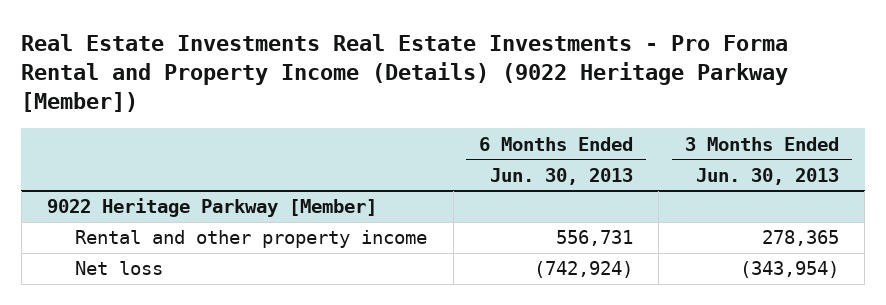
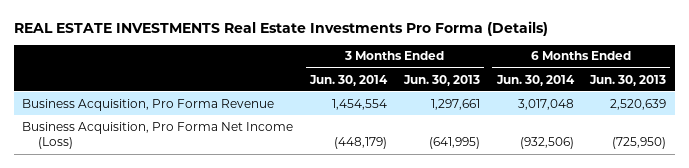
[21,33,789,113] Real Estate Investments Real Estate Investments - Pro Forma Rental and Property Income (Details) (9022 Heritage Parkway [Member]) -> [13,20,548,36] REAL ESTATE INVESTMENTS Real Estate Investments Pro Forma (Details)
none -> [309,74,389,86] Jun. 30, 2014
none -> [495,74,575,86] Jun. 30, 2014
[47,198,378,218] 9022 Heritage Parkway [Member] -> none
[75,230,428,249] Rental and other property income -> none
none -> [22,98,275,111] Business Acquisition, Pro Forma Revenue
[75,261,164,276] Net loss -> [22,121,294,150] Business Acquisition, Pro Forma Net Income (Loss)
[534,261,634,279] (742,924) -> [612,137,667,150] (725,950)
[739,261,839,279] (343,954) -> [428,137,480,150] (641,995)

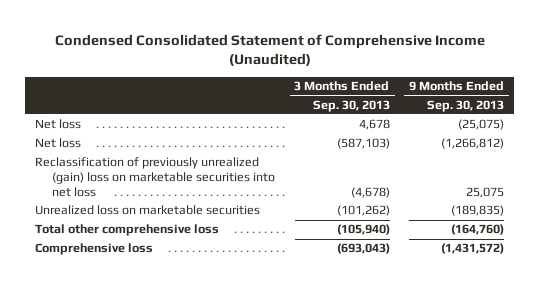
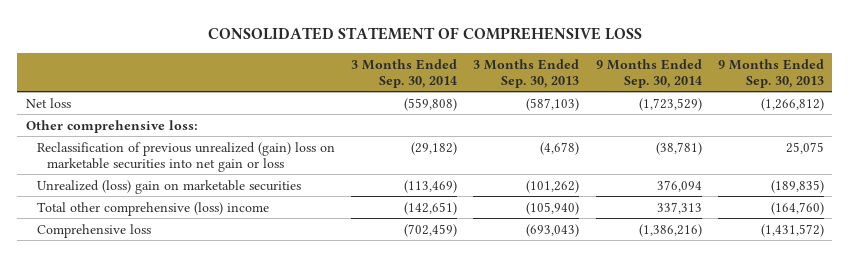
[54,33,485,67] Condensed Consolidated Statement of Comprehensive Income (Unaudited) -> [207,27,642,41] CONSOLIDATED STATEMENT OF COMPREHENSIVE LOSS
none -> [350,58,457,88] 3 Months Ended Sep. 30, 2014
none -> [595,58,702,88] 9 Months Ended Sep. 30, 2014
[34,119,81,130] Net loss -> none
none -> [25,119,198,133] Other comprehensive loss:
[34,157,276,197] Reclassification of previously unrealized (gain) loss on marketable securities into net loss -> [36,141,335,172] Reclassification of previous unrealized (gain) loss on marketable securities into net gain or loss
[34,205,260,216] Unrealized loss on marketable securities -> [36,179,301,194] Unrealized (loss) gain on marketable securities
[34,224,219,237] Total other comprehensive loss -> [36,201,269,216] Total other comprehensive (loss) income

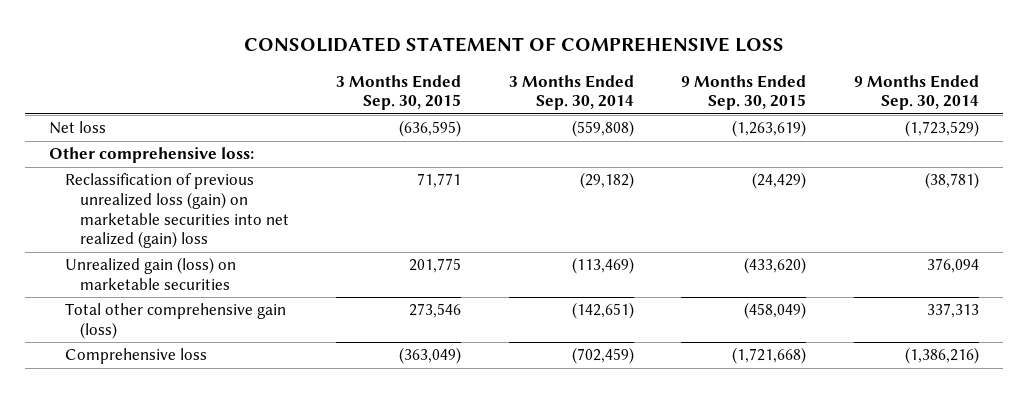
[473,58,580,88] 3 Months Ended Sep. 30, 2013 -> none
[717,58,824,88] 9 Months Ended Sep. 30, 2013 -> none
none -> [336,74,462,111] 3 Months Ended Sep. 30, 2015
none -> [681,74,807,111] 9 Months Ended Sep. 30, 2015
[36,141,335,172] Reclassification of previous unrealized (gain) loss on marketable securities into net gain or loss -> [64,173,289,249] Reclassification of previous unrealized loss (gain) on marketable securities into net realized (gain) loss
[36,179,301,194] Unrealized (loss) gain on marketable securities -> [64,257,236,290] Unrealized gain (loss) on marketable securities
[36,201,269,216] Total other comprehensive (loss) income -> [64,303,286,339] Total other comprehensive gain (loss)

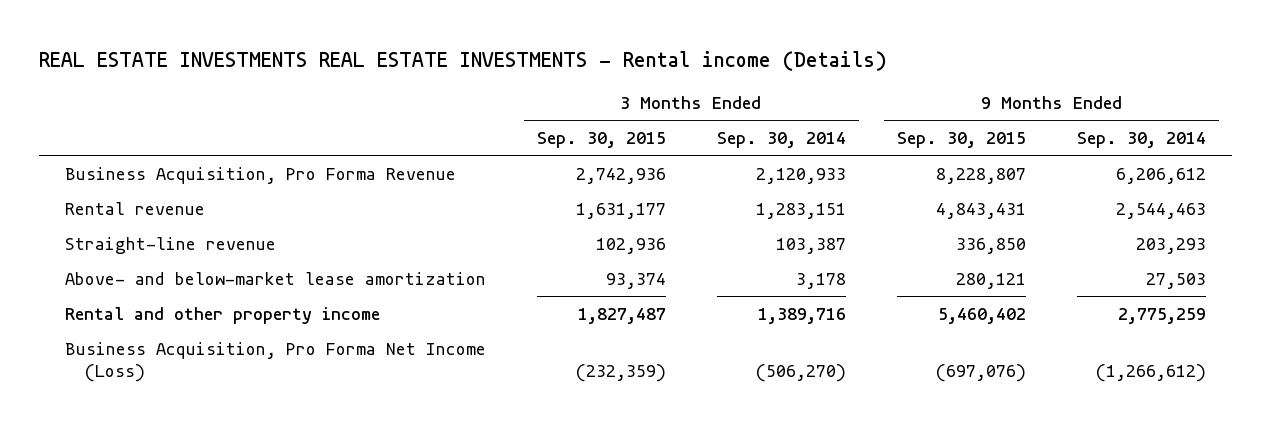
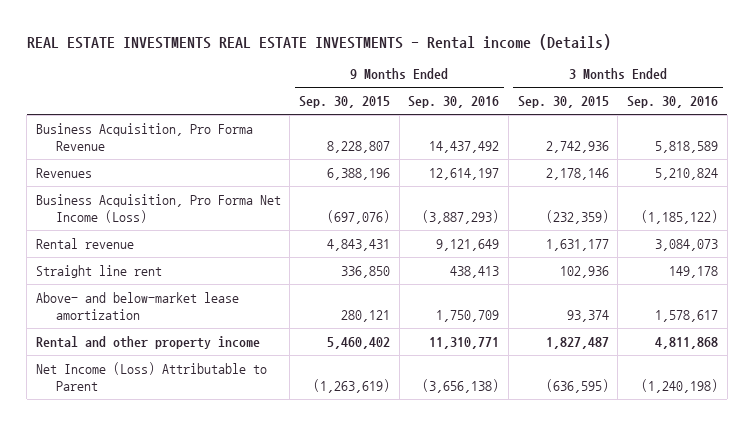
[716,131,846,148] Sep. 30, 2014 -> none
[1077,131,1207,148] Sep. 30, 2014 -> none
none -> [408,96,500,109] Sep. 30, 2016
none -> [627,96,719,109] Sep. 30, 2016
none -> [35,167,92,178] Revenues
[64,341,486,383] Business Acquisition, Pro Forma Net Income (Loss) -> [35,193,281,223] Business Acquisition, Pro Forma Net Income (Loss)
[64,236,276,254] Straight-line revenue -> [35,264,162,278] Straight line rent
none -> [35,361,267,391] Net Income (Loss) Attributable to Parent

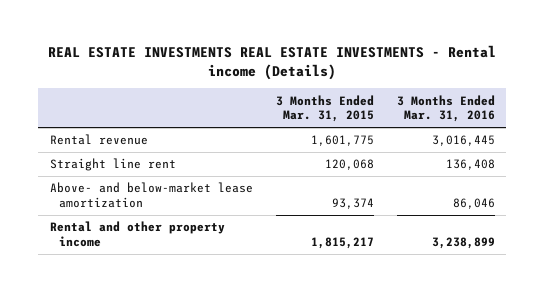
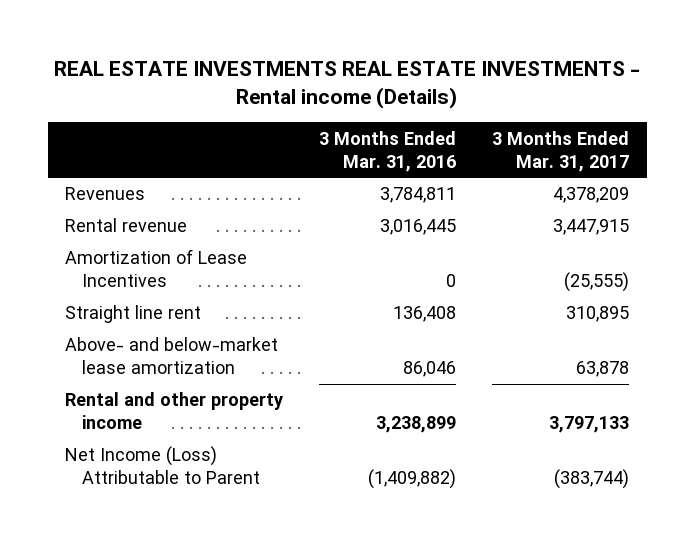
[275,94,374,123] 3 Months Ended Mar. 31, 2015 -> none
none -> [491,130,629,172] 3 Months Ended Mar. 31, 2017
none -> [65,187,146,201] Revenues
none -> [65,249,248,288] Amortization of Lease Incentives
none -> [65,446,261,485] Net Income (Loss) Attributable to Parent

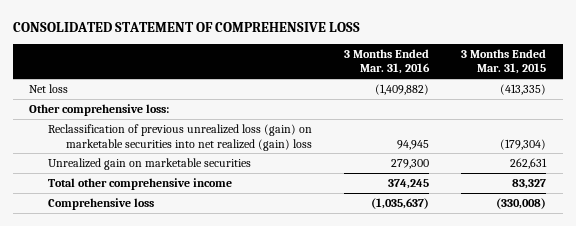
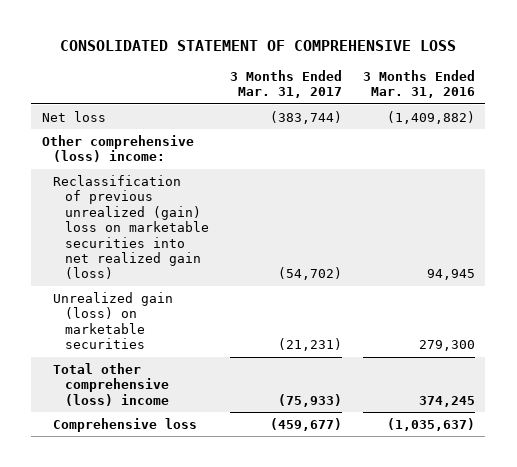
[461,48,547,75] 3 Months Ended Mar. 31, 2015 -> none
none -> [229,69,342,99] 3 Months Ended Mar. 31, 2017
[29,104,170,117] Other comprehensive loss: -> [41,134,194,163] Other comprehensive (loss) income:
[47,124,313,151] Reclassification of previous unrealized loss (gain) on marketable securities into net realized (gain) loss -> [53,174,209,280] Reclassification of previous unrealized (gain) loss on marketable securities into net realized gain (loss)
[47,158,251,171] Unrealized gain on marketable securities -> [53,291,174,350] Unrealized gain (loss) on marketable securities
[47,178,232,191] Total other comprehensive income -> [53,362,169,406] Total other comprehensive (loss) income

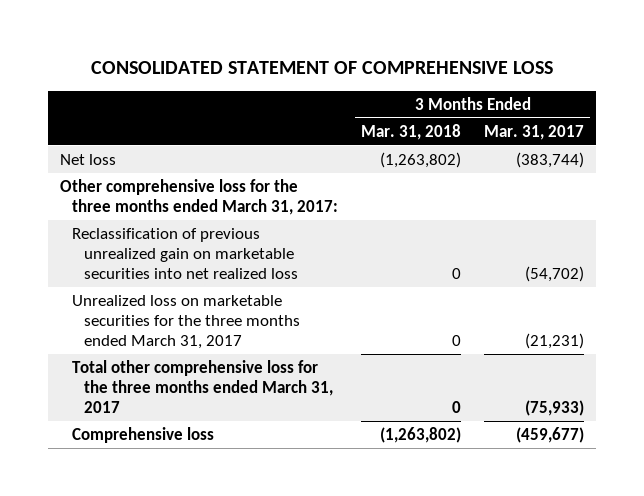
[362,69,475,99] 3 Months Ended Mar. 31, 2016 -> none
none -> [361,123,462,140] Mar. 31, 2018
[41,134,194,163] Other comprehensive (loss) income: -> [59,178,338,216] Other comprehensive loss for the three months ended March 31, 2017:
[53,174,209,280] Reclassification of previous unrealized (gain) loss on marketable securities into net realized gain (loss) -> [71,227,299,280] Reclassification of previous unrealized gain on marketable securities into net realized loss
[53,291,174,350] Unrealized gain (loss) on marketable securities -> [71,294,301,350] Unrealized loss on marketable securities for the three months ended March 31, 2017
[53,362,169,406] Total other comprehensive (loss) income -> [71,359,334,414] Total other comprehensive loss for the three months ended March 31, 2017

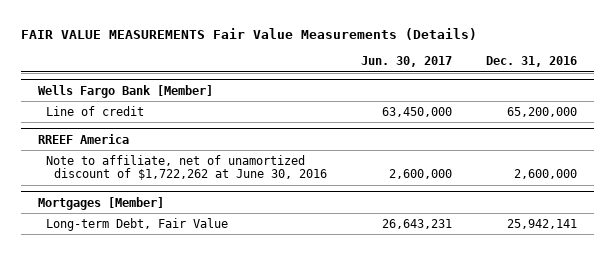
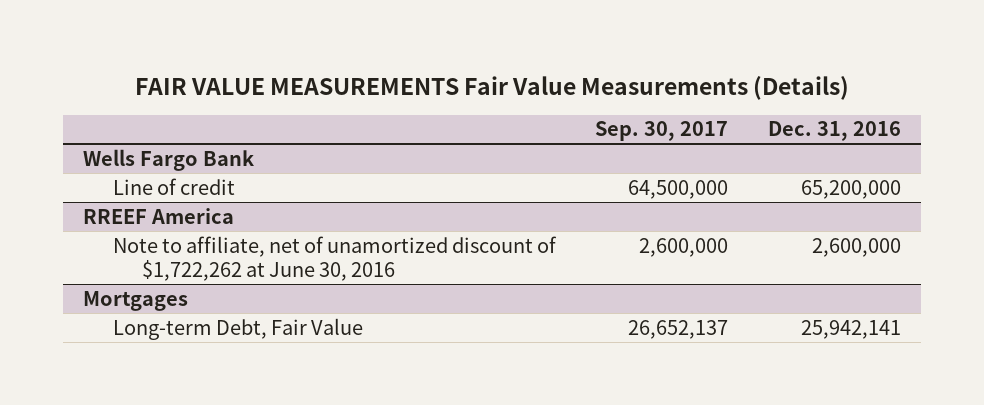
[360,56,452,68] Jun. 30, 2017 -> none
none -> [595,121,729,142] Sep. 30, 2017
[38,84,214,98] Wells Fargo Bank [Member] -> [83,148,255,171] Wells Fargo Bank
[38,196,165,210] Mortgages [Member] -> [83,290,189,311] Mortgages

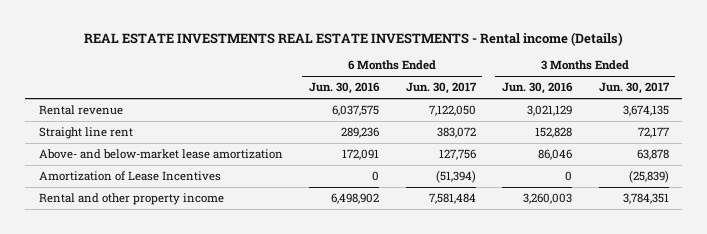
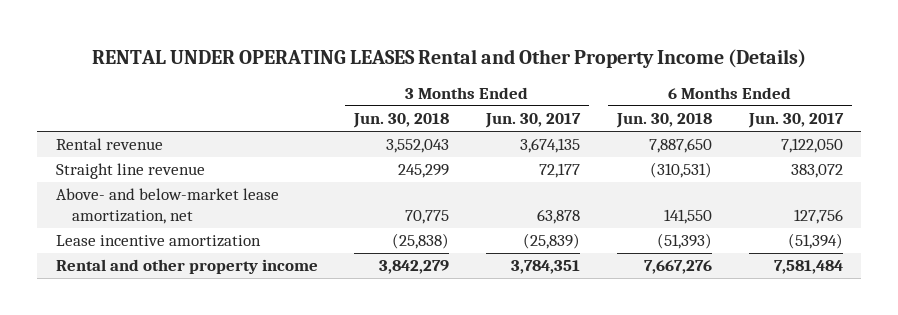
[83,31,623,46] REAL ESTATE INVESTMENTS REAL ESTATE INVESTMENTS - Rental income (Details) -> [92,48,807,68] RENTAL UNDER OPERATING LEASES Rental and Other Property Income (Details)
[309,82,381,95] Jun. 30, 2016 -> none
[502,82,574,95] Jun. 30, 2016 -> none
none -> [353,113,450,129] Jun. 30, 2018
none -> [615,113,712,129] Jun. 30, 2018
[38,127,133,140] Straight line rent -> [55,163,205,180] Straight line revenue
[38,149,283,160] Above- and below-market lease amortization -> [55,188,279,225] Above- and below-market lease amortization, net
[38,171,221,182] Amortization of Lease Incentives -> [55,235,261,248] Lease incentive amortization

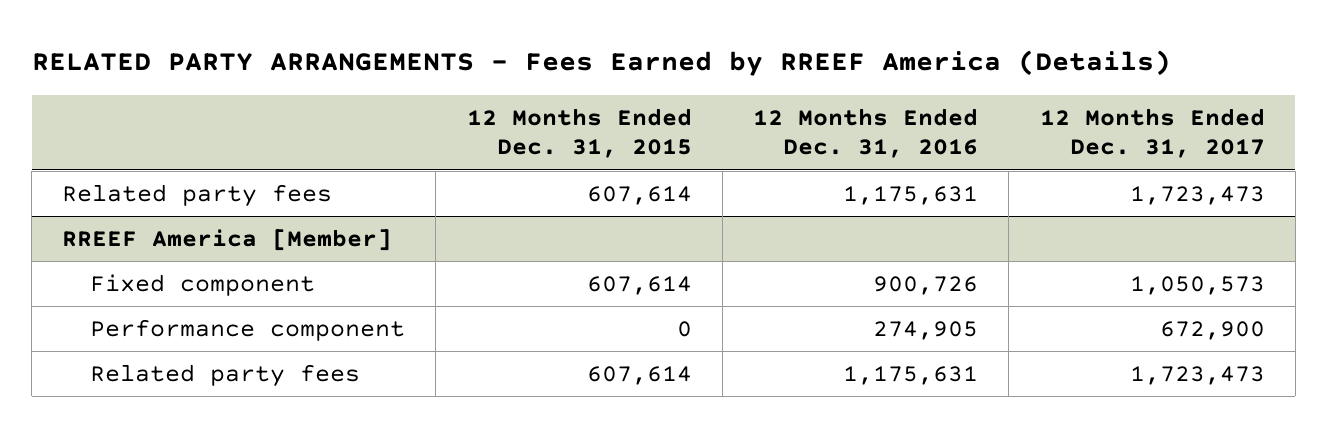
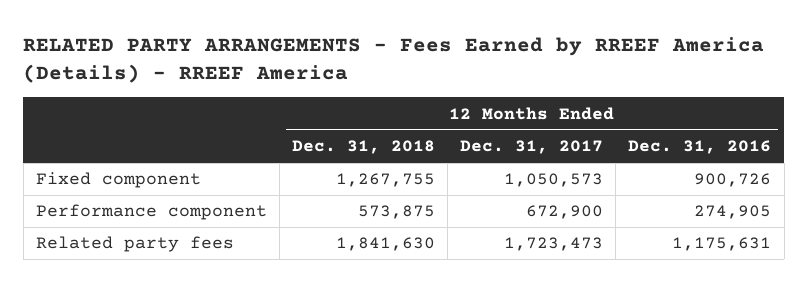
[31,50,1171,77] RELATED PARTY ARRANGEMENTS - Fees Earned by RREEF America (Details) -> [23,37,765,84] RELATED PARTY ARRANGEMENTS - Fees Earned by RREEF America (Details) - RREEF America
[466,108,692,159] 12 Months Ended Dec. 31, 2015 -> none
none -> [291,140,435,155] Dec. 31, 2018
[62,184,333,208] Related party fees -> none
[62,229,393,252] RREEF America [Member] -> none

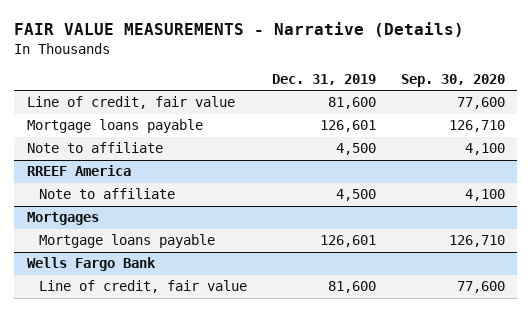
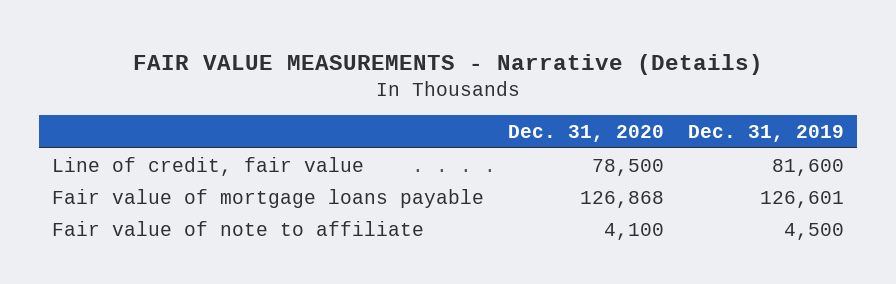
[400,73,505,87] Sep. 30, 2020 -> none
none -> [507,125,664,143] Dec. 31, 2020
[26,165,131,177] RREEF America -> none
[38,188,175,200] Note to affiliate -> none
[26,212,99,226] Mortgages -> none
[38,234,215,249] Mortgage loans payable -> none
[26,257,156,272] Wells Fargo Bank -> none
[38,280,247,294] Line of credit, fair value -> none
[26,119,203,134] Mortgage loans payable -> [51,188,484,208] Fair value of mortgage loans payable
[26,142,163,154] Note to affiliate -> [51,220,424,236] Fair value of note to affiliate

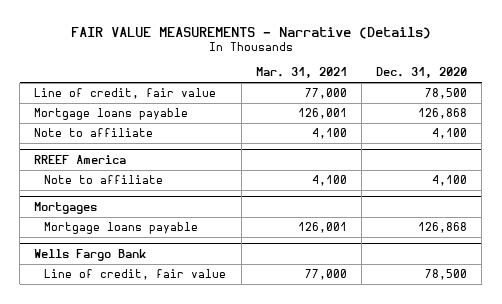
[688,125,845,143] Dec. 31, 2019 -> none
none -> [255,67,347,79] Mar. 31, 2021
[51,188,484,208] Fair value of mortgage loans payable -> [34,108,189,121] Mortgage loans payable
[51,220,424,236] Fair value of note to affiliate -> [34,128,154,138] Note to affiliate
none -> [34,154,127,164] RREEF America
none -> [44,175,164,185] Note to affiliate
none -> [34,201,98,214] Mortgages
none -> [44,222,199,235] Mortgage loans payable
none -> [34,248,147,261] Wells Fargo Bank
none -> [44,269,227,281] Line of credit, fair value

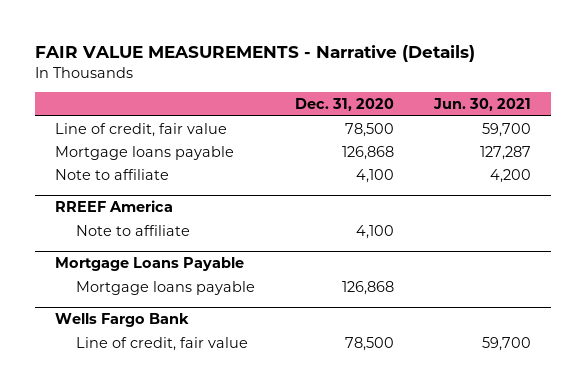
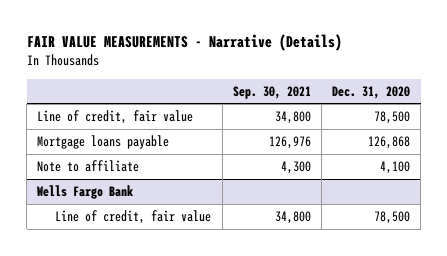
[433,98,532,112] Jun. 30, 2021 -> none
none -> [232,85,311,99] Sep. 30, 2021
[55,200,174,213] RREEF America -> none
[75,224,190,236] Note to affiliate -> none
[55,257,245,272] Mortgage Loans Payable -> none
[75,280,255,295] Mortgage loans payable -> none

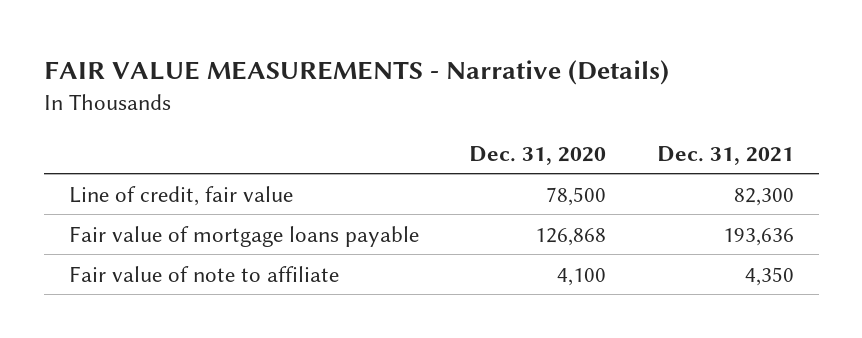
[232,85,311,99] Sep. 30, 2021 -> none
none -> [656,145,794,165] Dec. 31, 2021
[37,185,134,200] Wells Fargo Bank -> none
[55,210,212,225] Line of credit, fair value -> none
[37,135,170,150] Mortgage loans payable -> [68,225,419,247] Fair value of mortgage loans payable
[37,160,140,173] Note to affiliate -> [68,265,339,282] Fair value of note to affiliate

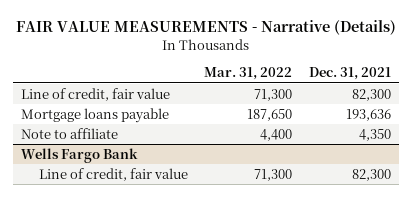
[469,145,607,165] Dec. 31, 2020 -> none
none -> [204,67,293,81] Mar. 31, 2022
[68,225,419,247] Fair value of mortgage loans payable -> [20,107,169,123] Mortgage loans payable
[68,265,339,282] Fair value of note to affiliate -> [20,127,118,139] Note to affiliate
none -> [20,147,138,163] Wells Fargo Bank
none -> [39,167,189,181] Line of credit, fair value

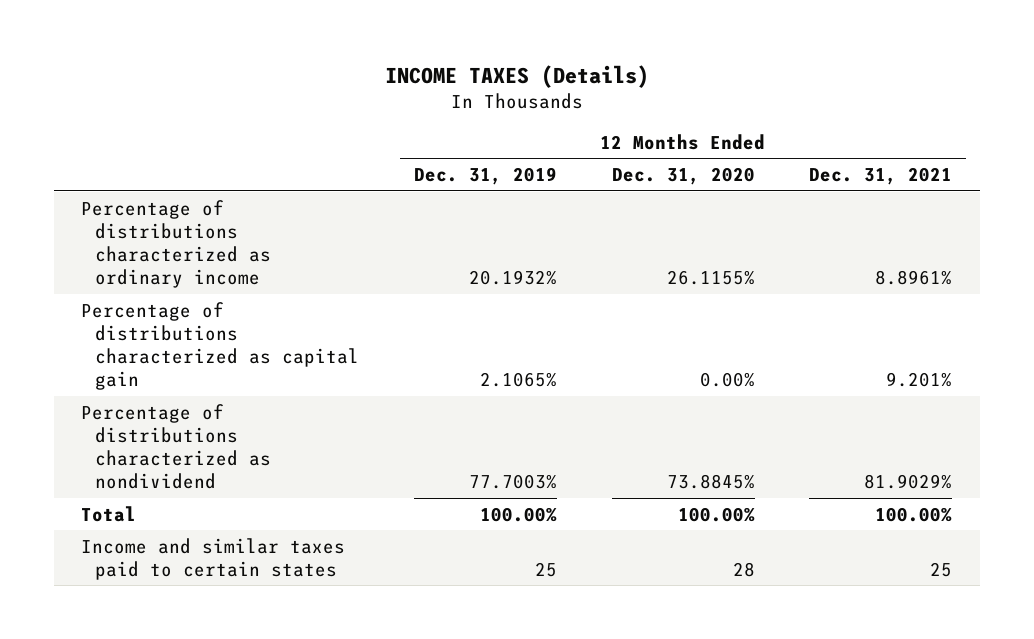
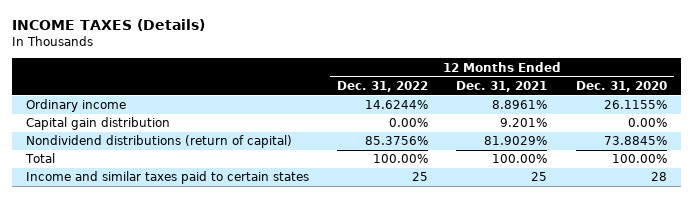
[413,167,557,186] Dec. 31, 2019 -> none
none -> [337,81,429,93] Dec. 31, 2022
[81,199,271,289] Percentage of distributions characterized as ordinary income -> [25,99,126,113] Ordinary income
[81,301,359,391] Percentage of distributions characterized as capital gain -> [25,117,170,131] Capital gain distribution
[81,403,271,490] Percentage of distributions characterized as nondividend -> [25,135,292,149] Nondividend distributions (return of capital)

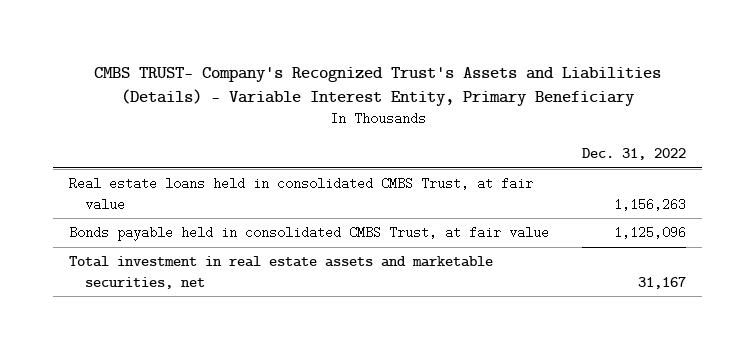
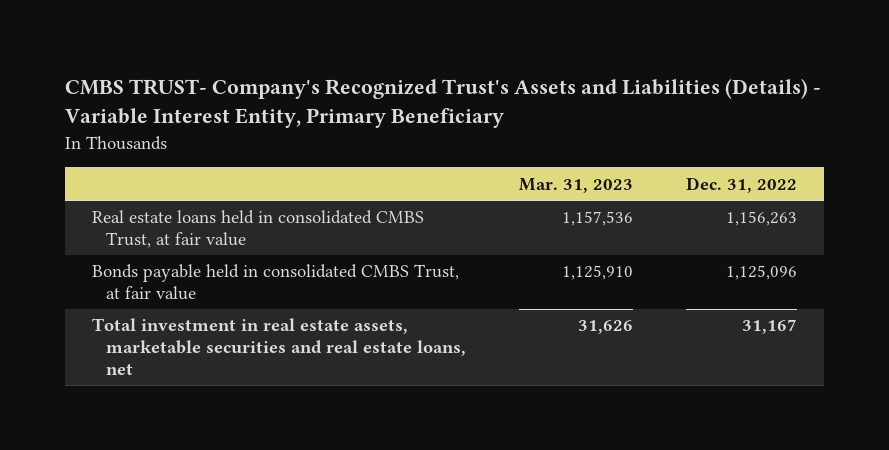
none -> [519,177,634,193] Mar. 31, 2023
[69,256,494,289] Total investment in real estate assets and marketable securities, net -> [91,318,466,375] Total investment in real estate assets, marketable securities and real estate loans, net

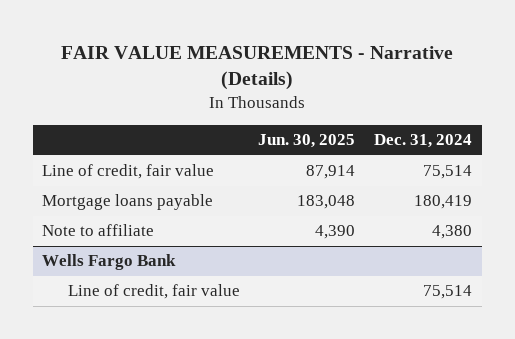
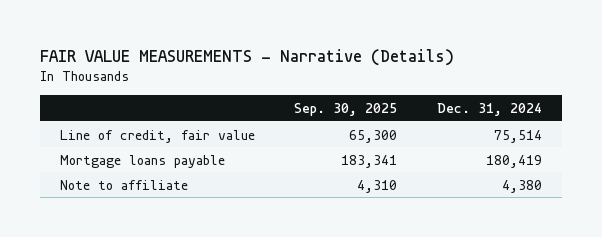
[258,134,356,149] Jun. 30, 2025 -> none
none -> [294,102,398,116] Sep. 30, 2025
[42,254,177,271] Wells Fargo Bank -> none
[67,284,240,300] Line of credit, fair value -> none

